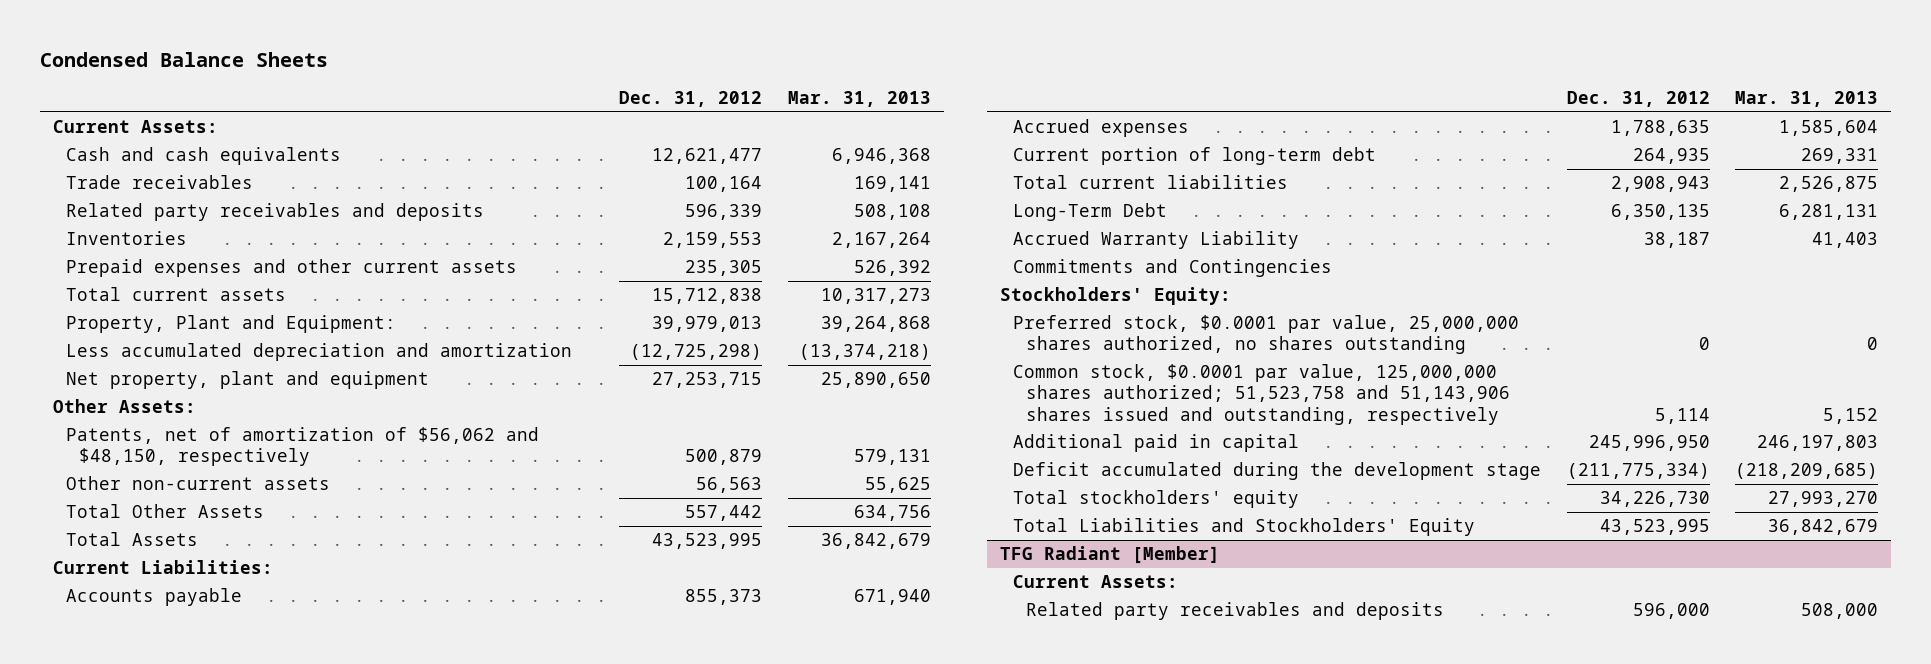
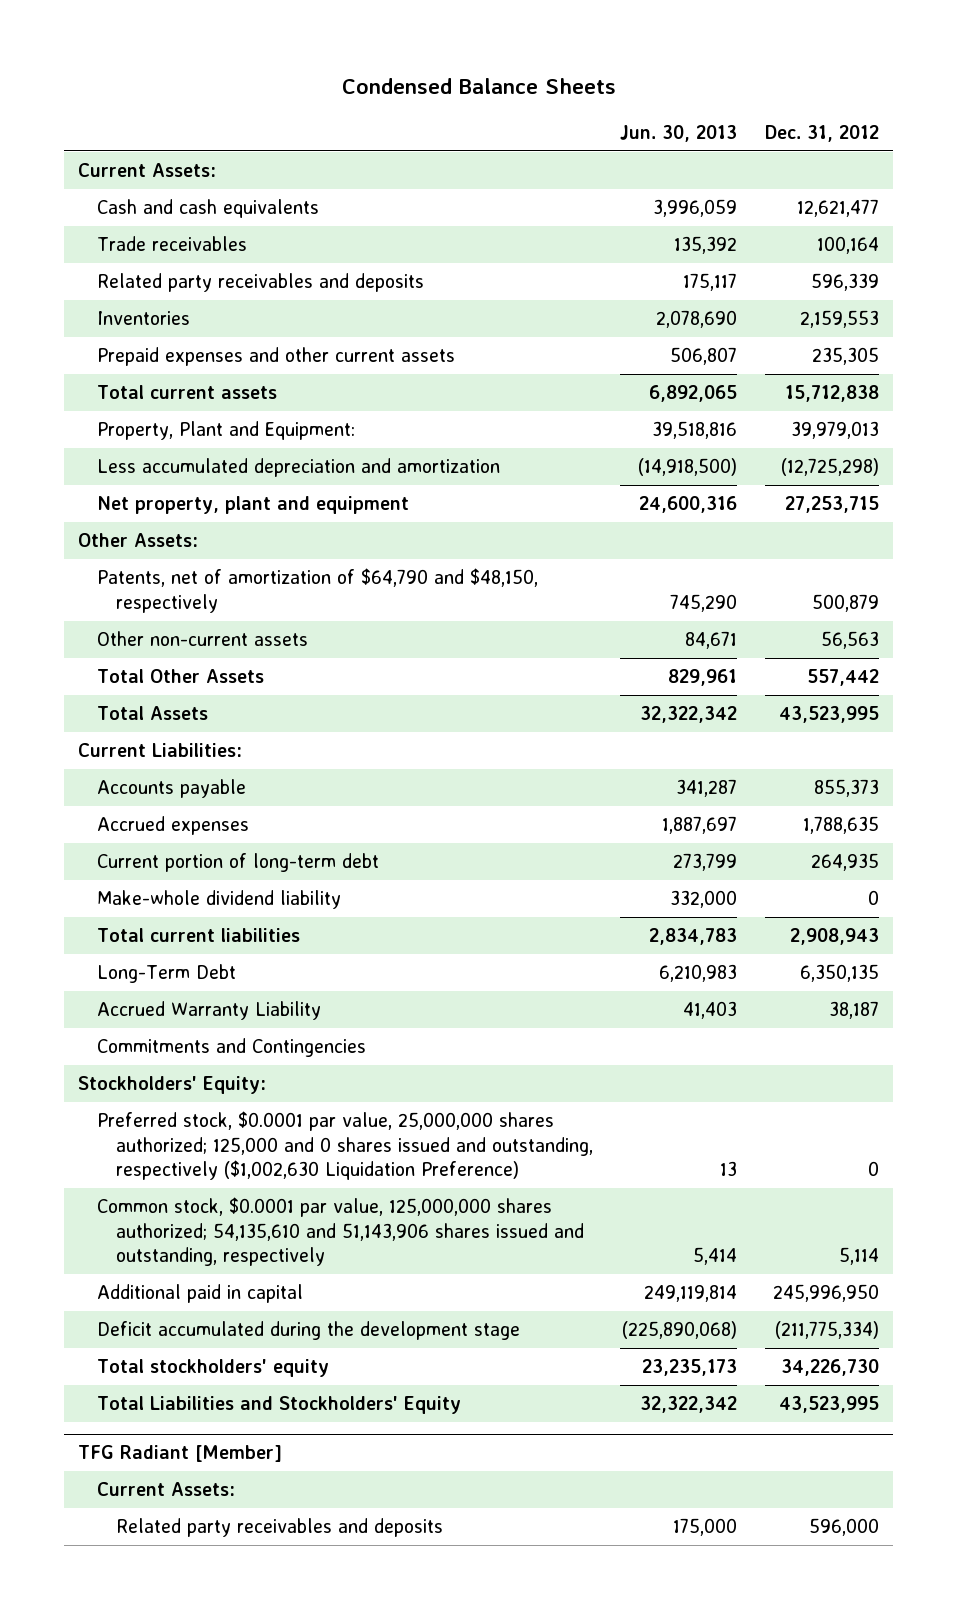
[788,91,932,108] Mar. 31, 2013 -> none
none -> [620,124,738,142] Jun. 30, 2013
[65,427,539,467] Patents, net of amortization of $56,062 and $48,150, respectively -> [96,568,538,613] Patents, net of amortization of $64,790 and $48,150, respectively
none -> [96,890,341,910] Make-whole dividend liability
[1013,315,1520,355] Preferred stock, $0.0001 par value, 25,000,000 shares authorized, no shares outstanding -> [96,1111,593,1181] Preferred stock, $0.0001 par value, 25,000,000 shares authorized; 125,000 and 0 shares issued and outstanding, respectively ($1,002,630 Liquidation Preference)
[1013,364,1511,425] Common stock, $0.0001 par value, 125,000,000 shares authorized; 51,523,758 and 51,143,906 shares issued and outstanding, respectively -> [96,1197,584,1267] Common stock, $0.0001 par value, 125,000,000 shares authorized; 54,135,610 and 51,143,906 shares issued and outstanding, respectively

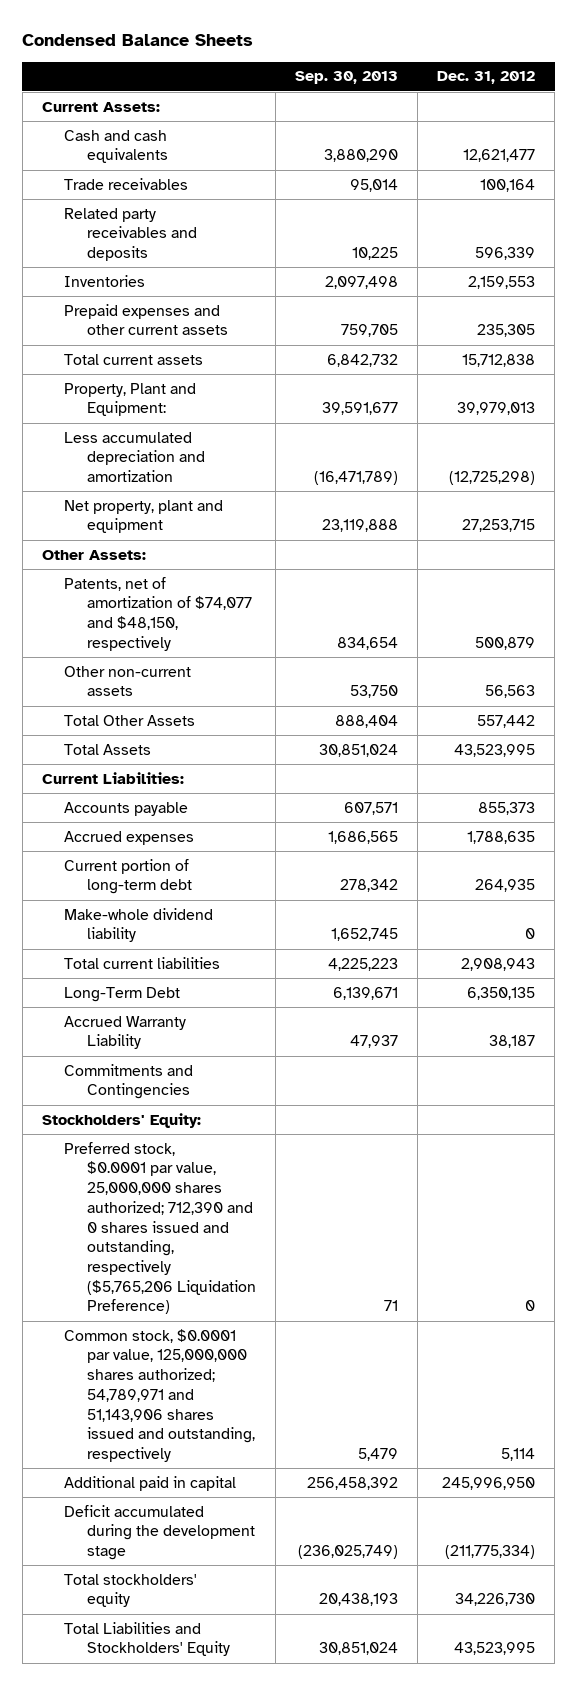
[620,124,738,142] Jun. 30, 2013 -> none
none -> [294,71,398,85] Sep. 30, 2013
[96,568,538,613] Patents, net of amortization of $64,790 and $48,150, respectively -> [64,576,252,651] Patents, net of amortization of $74,077 and $48,150, respectively
[96,1111,593,1181] Preferred stock, $0.0001 par value, 25,000,000 shares authorized; 125,000 and 0 shares issued and outstanding, respectively ($1,002,630 Liquidation Preference) -> [64,1141,256,1315] Preferred stock, $0.0001 par value, 25,000,000 shares authorized; 712,390 and 0 shares issued and outstanding, respectively ($5,765,206 Liquidation Preference)
[96,1197,584,1267] Common stock, $0.0001 par value, 125,000,000 shares authorized; 54,135,610 and 51,143,906 shares issued and outstanding, respectively -> [64,1328,255,1462] Common stock, $0.0001 par value, 125,000,000 shares authorized; 54,789,971 and 51,143,906 shares issued and outstanding, respectively
[78,1445,283,1463] TFG Radiant [Member] -> none
[96,1482,235,1497] Current Assets: -> none
[115,1518,443,1538] Related party receivables and deposits -> none

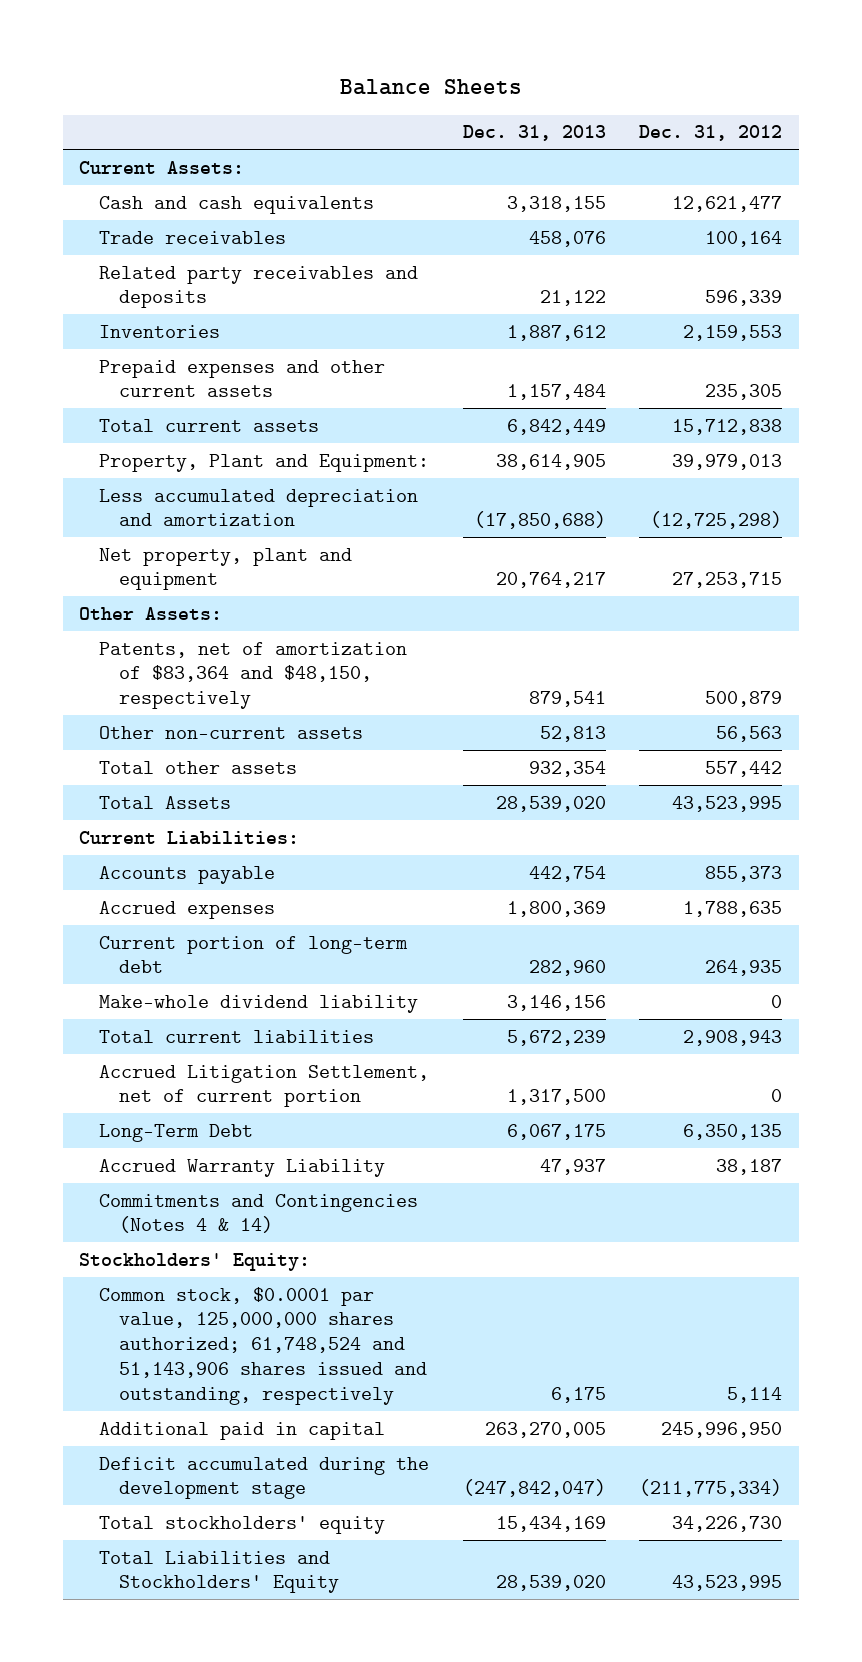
[22,34,254,47] Condensed Balance Sheets -> [339,79,522,96] Balance Sheets
[294,71,398,85] Sep. 30, 2013 -> none
none -> [462,125,606,142] Dec. 31, 2013
[64,576,252,651] Patents, net of amortization of $74,077 and $48,150, respectively -> [99,641,408,710] Patents, net of amortization of $83,364 and $48,150, respectively
[64,714,196,726] Total Other Assets -> [99,760,298,774] Total other assets
none -> [99,1064,430,1108] Accrued Litigation Settlement, net of current portion
[64,1063,194,1100] Commitments and Contingencies -> [99,1193,419,1234] Commitments and Contingencies (Notes 4 & 14)
[64,1141,256,1315] Preferred stock, $0.0001 par value, 25,000,000 shares authorized; 712,390 and 0 shares issued and outstanding, respectively ($5,765,206 Liquidation Preference) -> none
[64,1328,255,1462] Common stock, $0.0001 par value, 125,000,000 shares authorized; 54,789,971 and 51,143,906 shares issued and outstanding, respectively -> [99,1286,428,1405] Common stock, $0.0001 par value, 125,000,000 shares authorized; 61,748,524 and 51,143,906 shares issued and outstanding, respectively

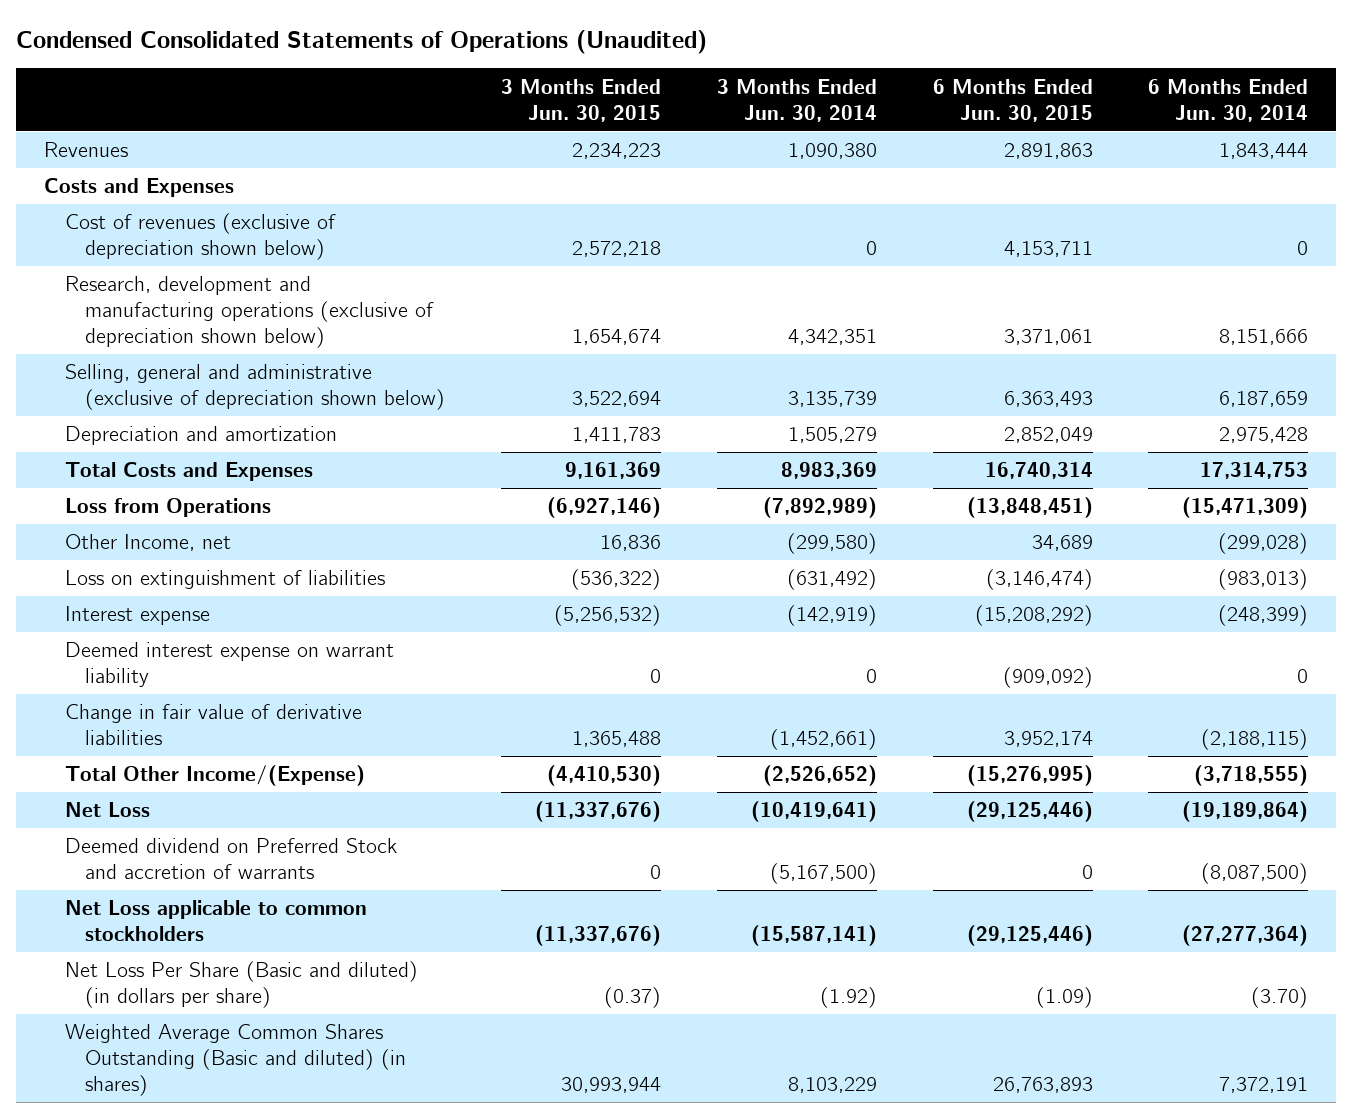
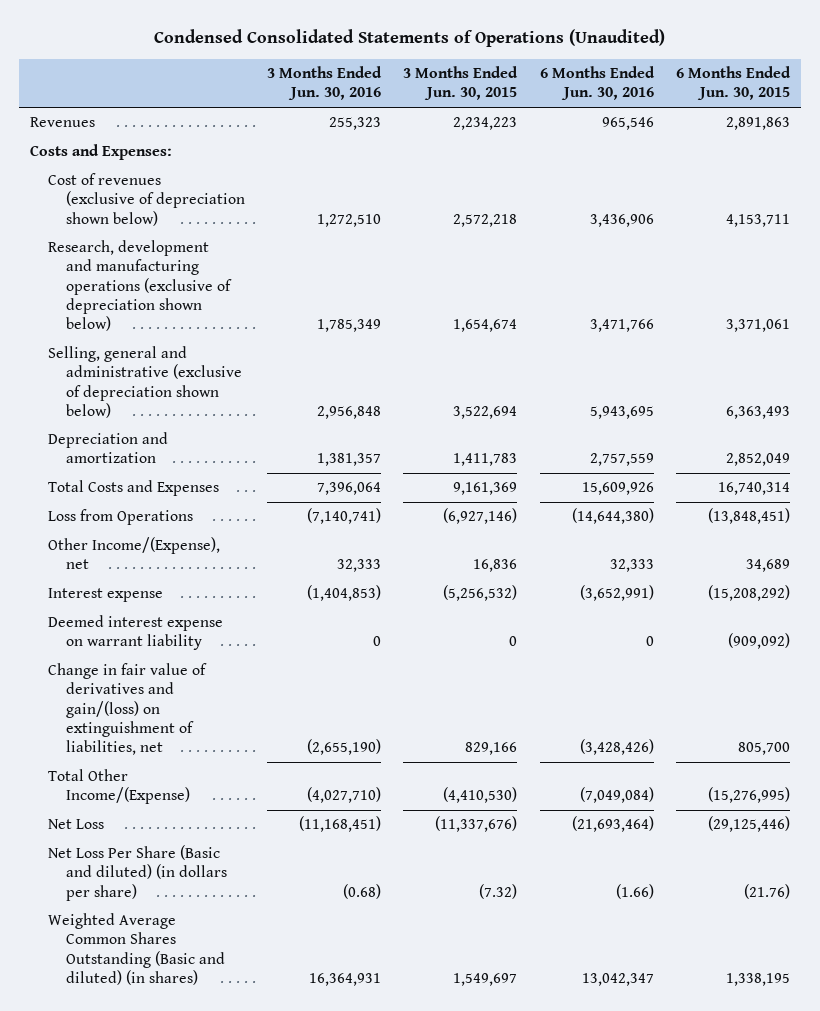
[716,78,877,122] 3 Months Ended Jun. 30, 2014 -> none
[1148,78,1309,122] 6 Months Ended Jun. 30, 2014 -> none
none -> [266,66,382,101] 3 Months Ended Jun. 30, 2016
none -> [539,66,655,101] 6 Months Ended Jun. 30, 2016
[44,178,235,198] Costs and Expenses -> [30,144,173,161] Costs and Expenses:
[64,570,385,590] Loss on extinguishment of liabilities -> none
[64,534,231,552] Other Income, net -> [47,537,220,570] Other Income/(Expense), net
[64,704,362,746] Change in fair value of derivative liabilities -> none
none -> [47,663,207,755] Change in fair value of derivatives and gain/(loss) on extinguishment of liabilities, net
[64,838,397,880] Deemed dividend on Preferred Stock and accretion of warrants -> none
[64,900,367,942] Net Loss applicable to common stockholders -> none
[604,987,662,1009] (0.37) -> [479,883,518,899] (7.32)
[1035,987,1093,1009] (1.09) -> [743,883,790,899] (21.76)
[561,1077,662,1094] 30,993,944 -> [453,972,518,986] 1,549,697
[992,1077,1093,1094] 26,763,893 -> [725,972,790,986] 1,338,195

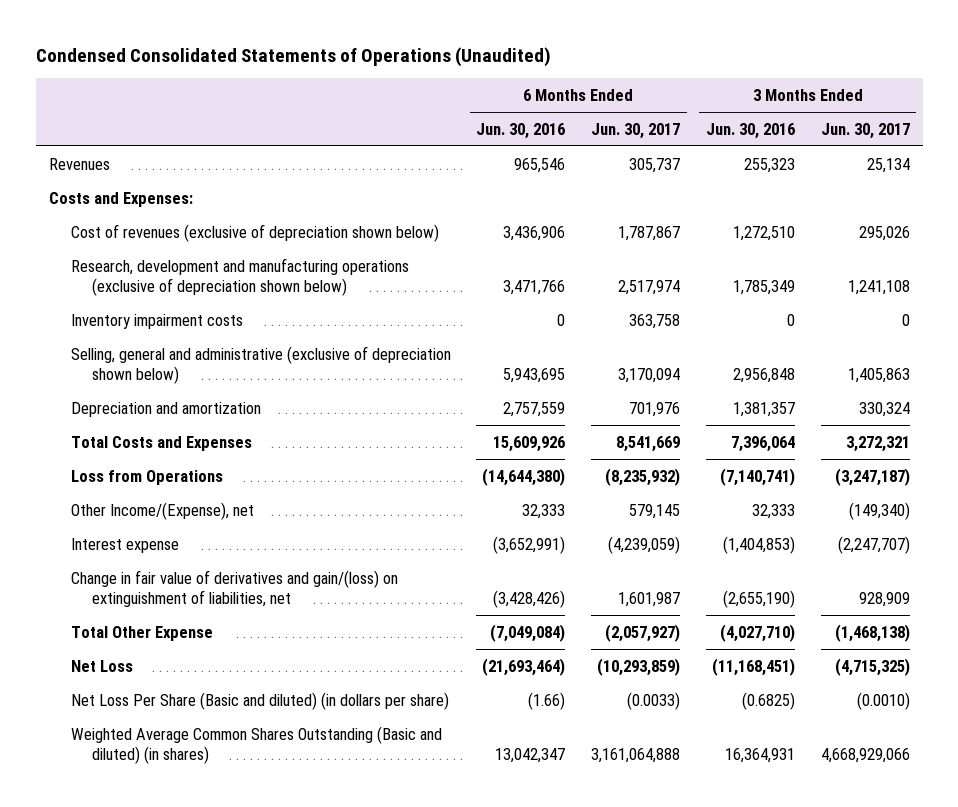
[403,66,519,101] 3 Months Ended Jun. 30, 2015 -> none
[675,66,791,101] 6 Months Ended Jun. 30, 2015 -> none
none -> [591,122,681,139] Jun. 30, 2017
none -> [820,122,910,139] Jun. 30, 2017
none -> [70,313,243,329] Inventory impairment costs
[47,615,223,651] Deemed interest expense on warrant liability -> none
[47,769,190,805] Total Other Income/(Expense) -> [70,625,213,641] Total Other Expense
[342,883,381,899] (0.68) -> [741,691,795,710] (0.6825)

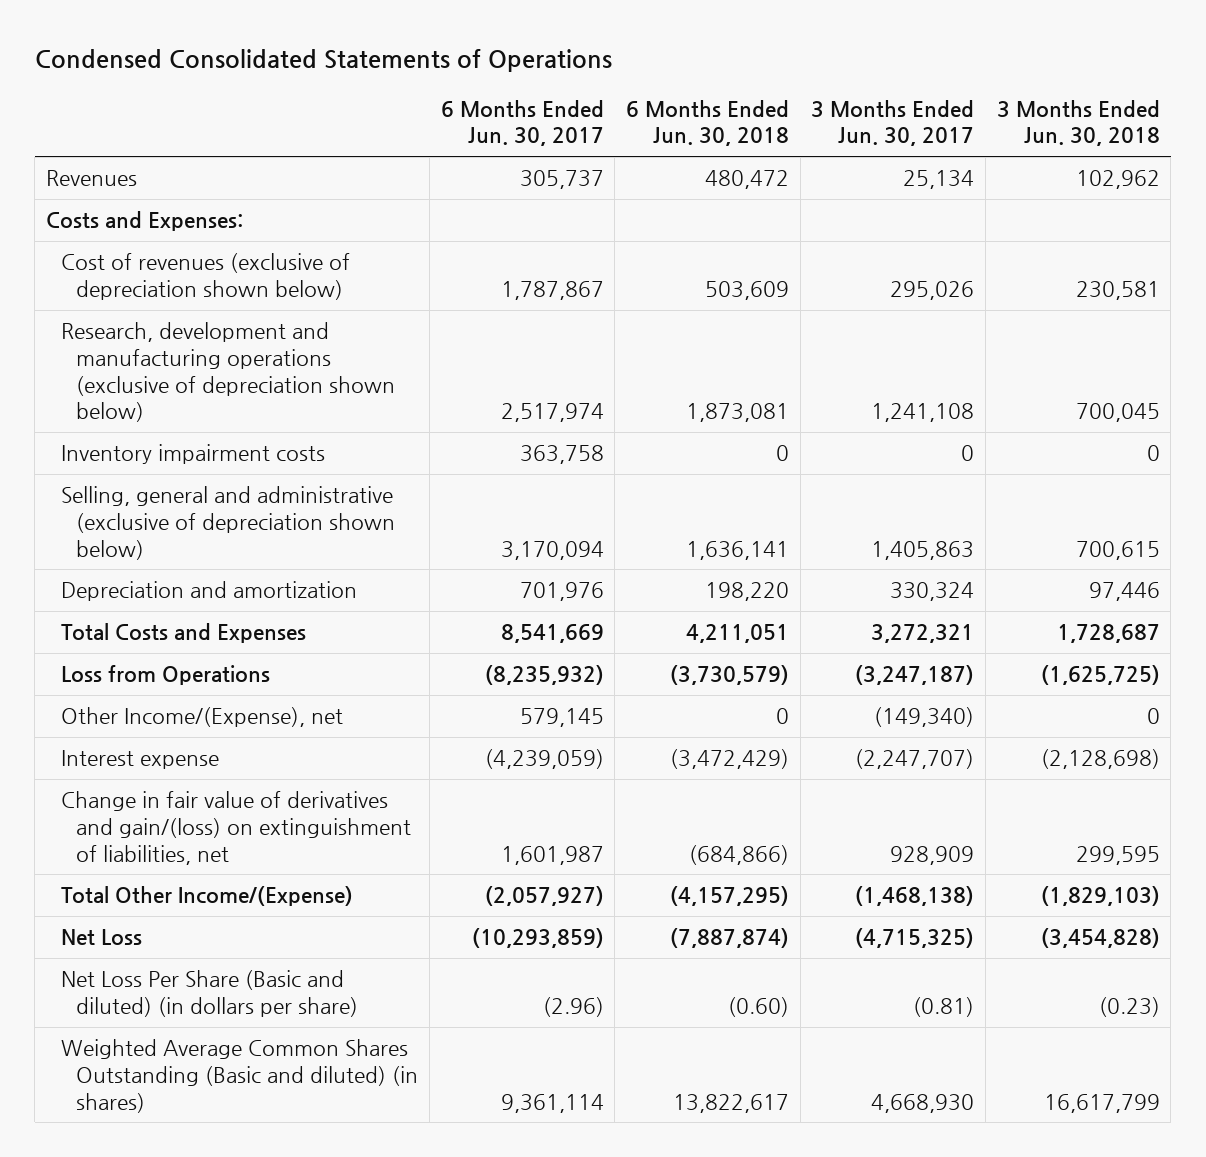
[35,46,551,67] Condensed Consolidated Statements of Operations (Unaudited) -> [34,48,612,72] Condensed Consolidated Statements of Operations
[476,122,566,139] Jun. 30, 2016 -> none
[705,122,795,139] Jun. 30, 2016 -> none
none -> [626,99,790,147] 6 Months Ended Jun. 30, 2018
none -> [996,99,1160,147] 3 Months Ended Jun. 30, 2018
[70,625,213,641] Total Other Expense -> [61,886,354,907] Total Other Income/(Expense)
[627,691,681,710] (0.0033) -> [542,996,604,1017] (2.96)
[856,691,910,710] (0.0010) -> [913,996,975,1017] (0.81)
[591,748,681,764] 3,161,064,888 -> [500,1093,604,1113] 9,361,114
[820,748,910,764] 4,668,929,066 -> [871,1093,975,1113] 4,668,930

